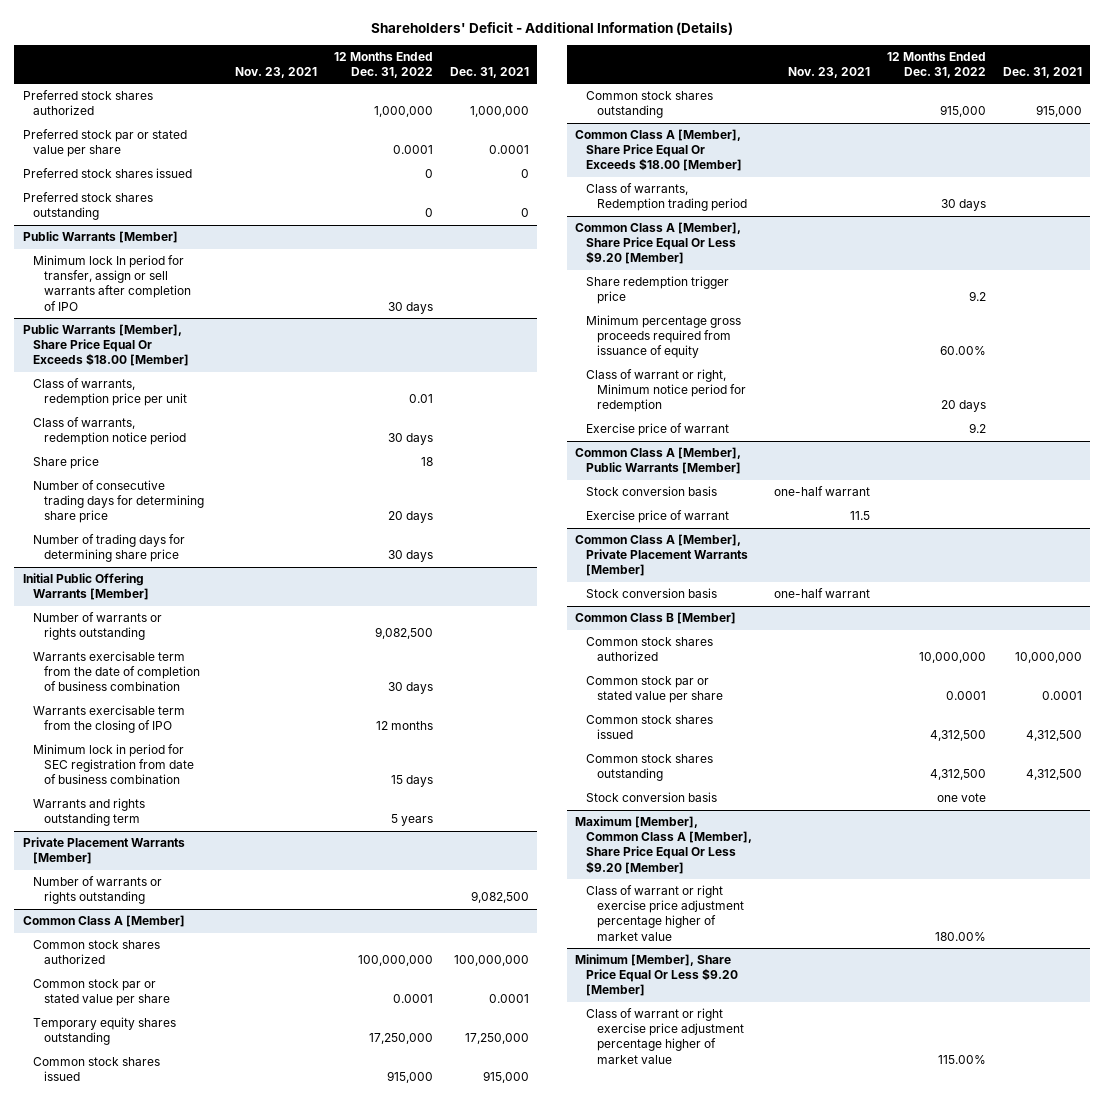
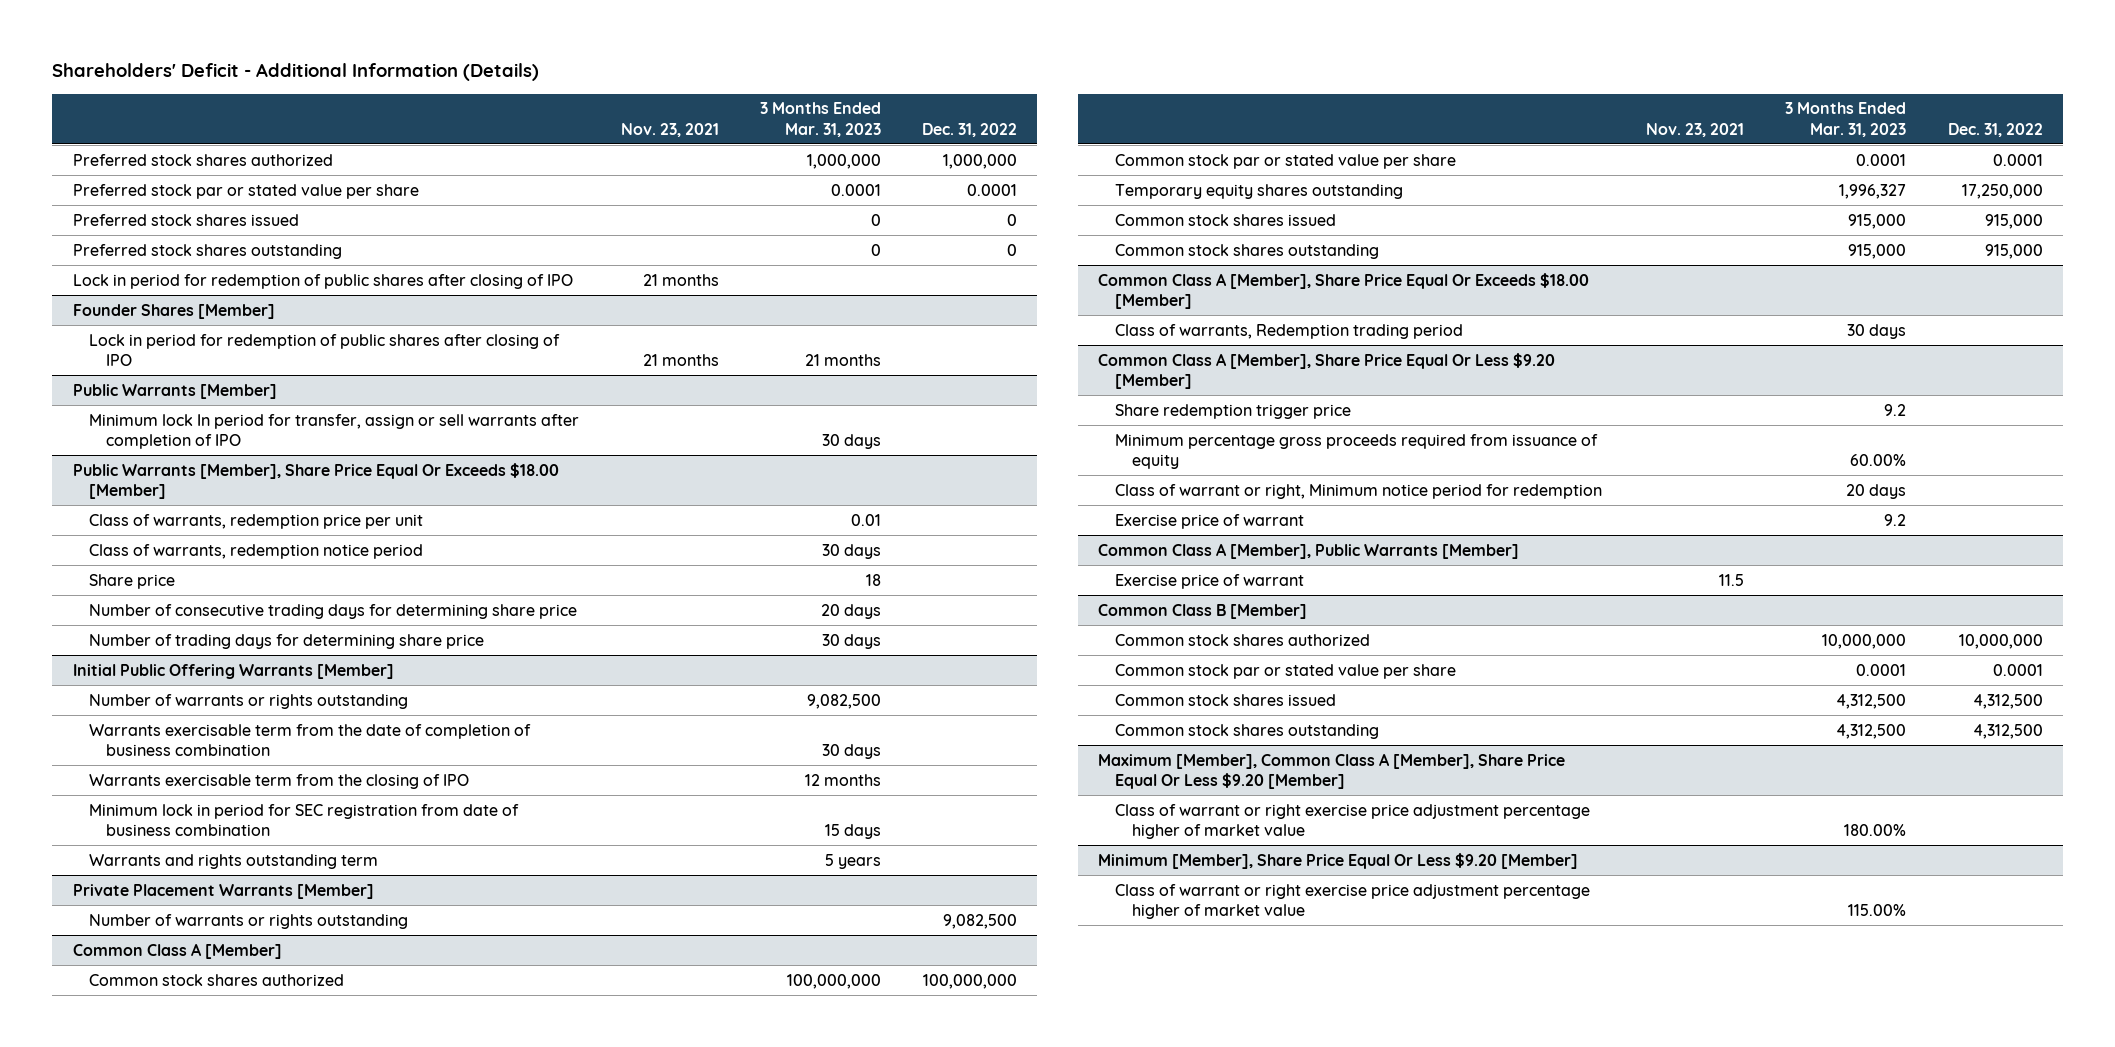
[333,51,433,78] 12 Months Ended Dec. 31, 2022 -> none
[449,66,529,78] Dec. 31, 2021 -> none
none -> [759,102,881,137] 3 Months Ended Mar. 31, 2023
none -> [921,122,1017,137] Dec. 31, 2022
none -> [72,273,573,289] Lock in period for redemption of public shares after closing of IPO
none -> [72,303,275,319] Founder Shares [Member]
none -> [89,333,561,367] Lock in period for redemption of public shares after closing of IPO
[586,486,718,497] Stock conversion basis -> none
[575,534,749,577] Common Class A [Member], Private Placement Warrants [Member] -> none
[586,588,718,599] Stock conversion basis -> none
[586,792,718,803] Stock conversion basis -> none

